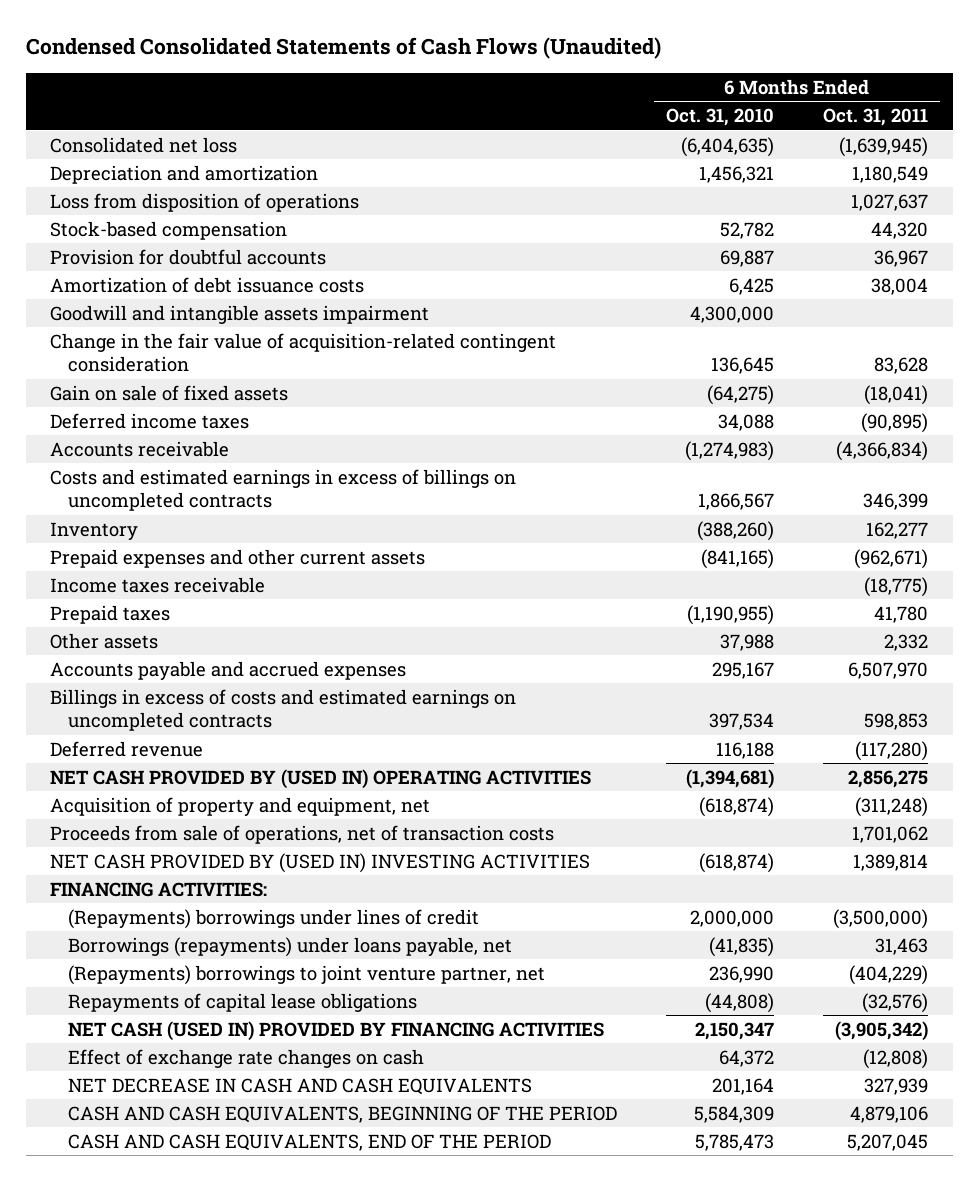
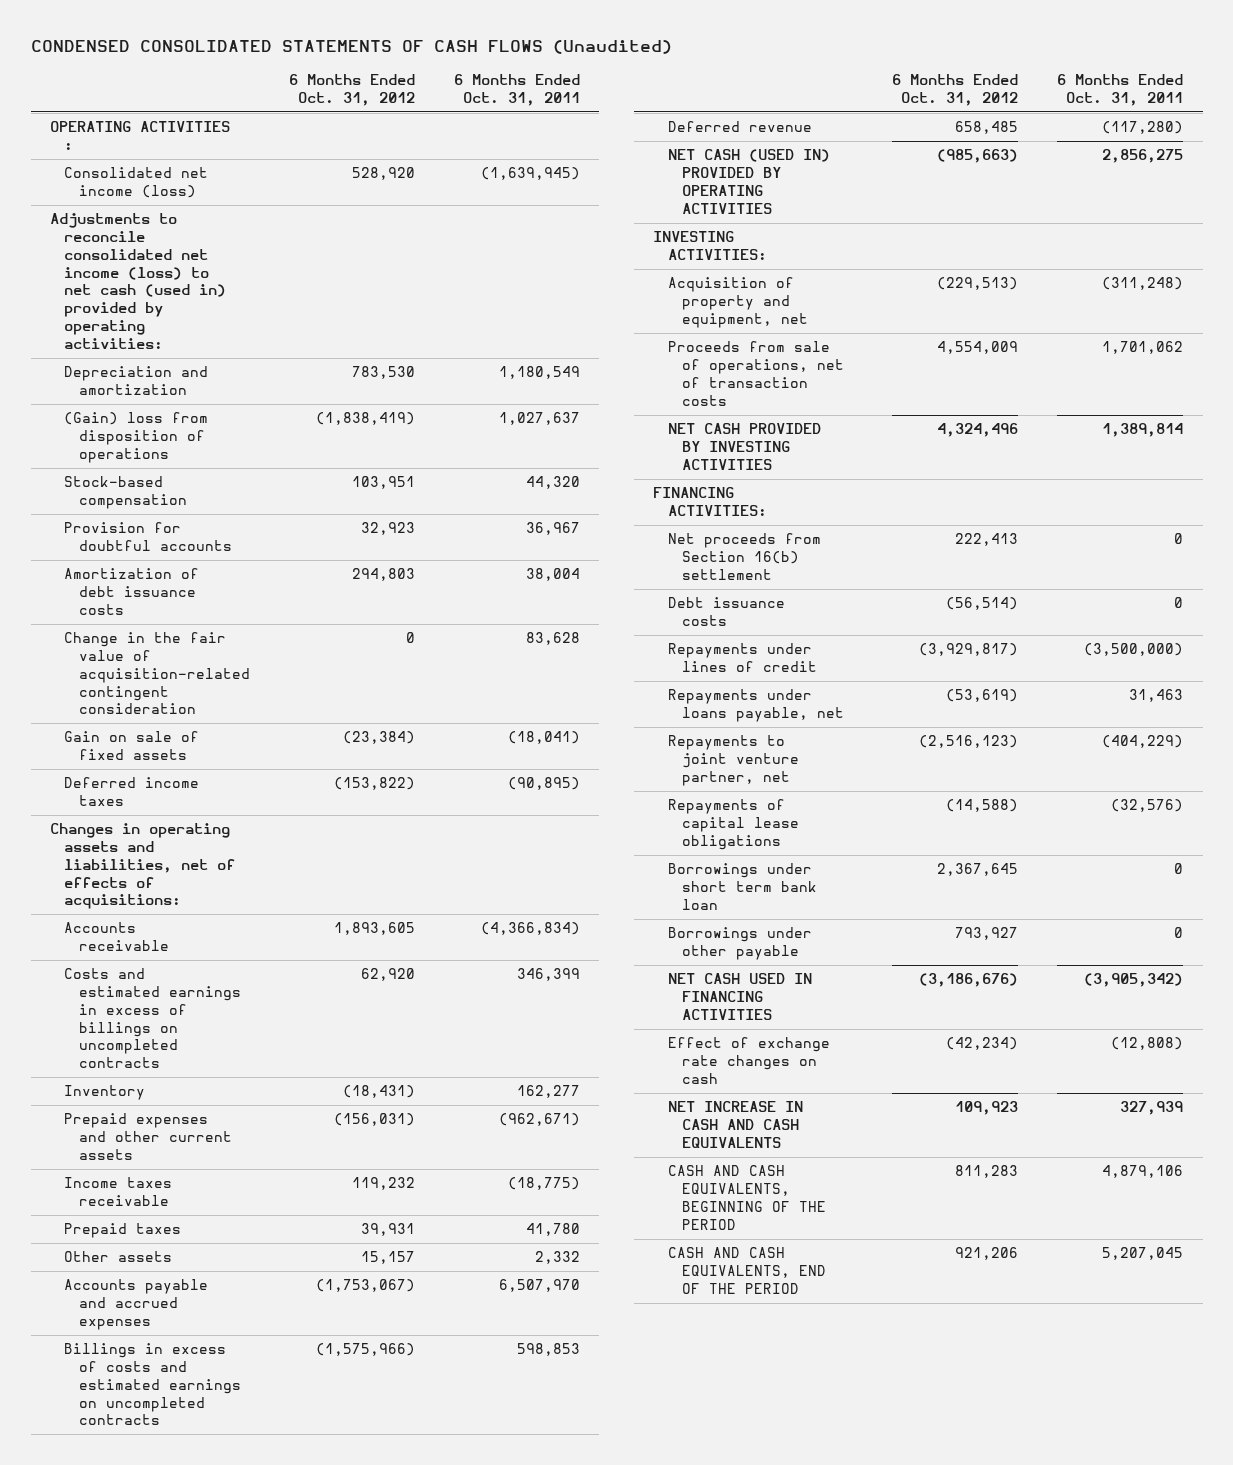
[25,37,661,60] Condensed Consolidated Statements of Cash Flows (Unaudited) -> [30,39,672,54] CONDENSED CONSOLIDATED STATEMENTS OF CASH FLOWS (Unaudited)
[665,108,774,127] Oct. 31, 2010 -> none
none -> [288,74,415,106] 6 Months Ended Oct. 31, 2012
none -> [50,121,231,151] OPERATING ACTIVITIES :
[50,136,238,153] Consolidated net loss -> [64,167,209,199] Consolidated net income (loss)
none -> [50,213,227,349] Adjustments to reconcile consolidated net income (loss) to net cash (used in) provided by operating activities:
[50,192,360,212] Loss from disposition of operations -> [64,412,209,463] (Gain) loss from disposition of operations
[50,304,430,324] Goodwill and intangible assets impairment -> none
none -> [50,823,236,910] Changes in operating assets and liabilities, net of effects of acquisitions:
[50,768,592,789] NET CASH PROVIDED BY (USED IN) OPERATING ACTIVITIES -> [667,149,830,214] NET CASH (USED IN) PROVIDED BY OPERATING ACTIVITIES
none -> [653,231,767,261] INVESTING ACTIVITIES:
[50,852,591,873] NET CASH PROVIDED BY (USED IN) INVESTING ACTIVITIES -> [667,423,821,470] NET CASH PROVIDED BY INVESTING ACTIVITIES
none -> [667,533,821,580] Net proceeds from Section 16(b) settlement
none -> [667,597,785,627] Debt issuance costs
[67,908,479,929] (Repayments) borrowings under lines of credit -> [667,643,817,673] Repayments under lines of credit
[67,936,512,957] Borrowings (repayments) under loans payable, net -> [667,689,844,723] Repayments under loans payable, net
[67,964,545,985] (Repayments) borrowings to joint venture partner, net -> [667,735,799,786] Repayments to joint venture partner, net
none -> [667,863,817,910] Borrowings under short term bank loan
none -> [667,927,812,961] Borrowings under other payable
[67,1020,604,1041] NET CASH (USED IN) PROVIDED BY FINANCING ACTIVITIES -> [667,973,812,1020] NET CASH USED IN FINANCING ACTIVITIES
[67,1077,532,1095] NET DECREASE IN CASH AND CASH EQUIVALENTS -> [667,1101,803,1148] NET INCREASE IN CASH AND CASH EQUIVALENTS

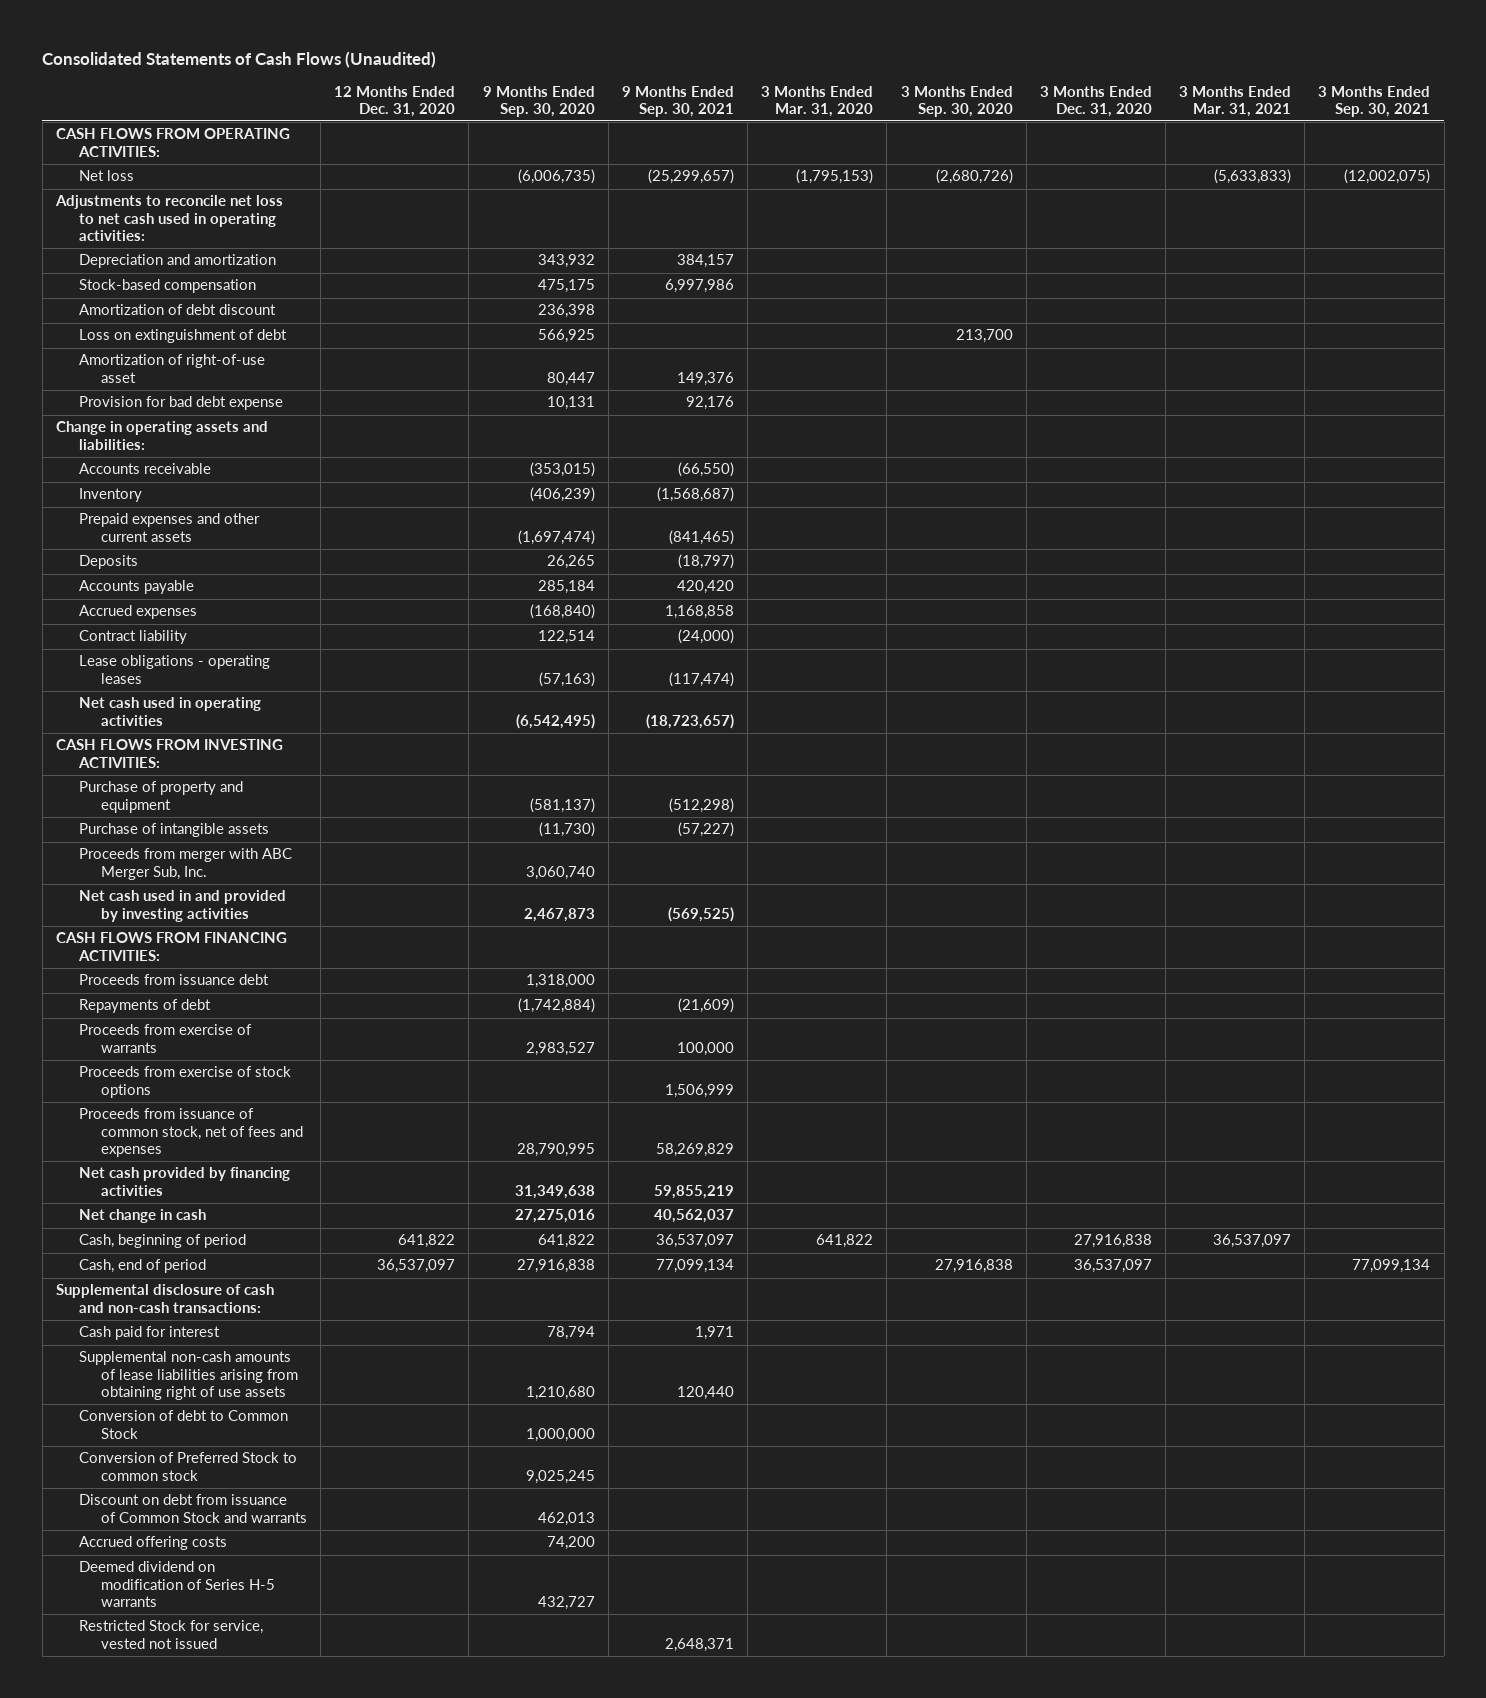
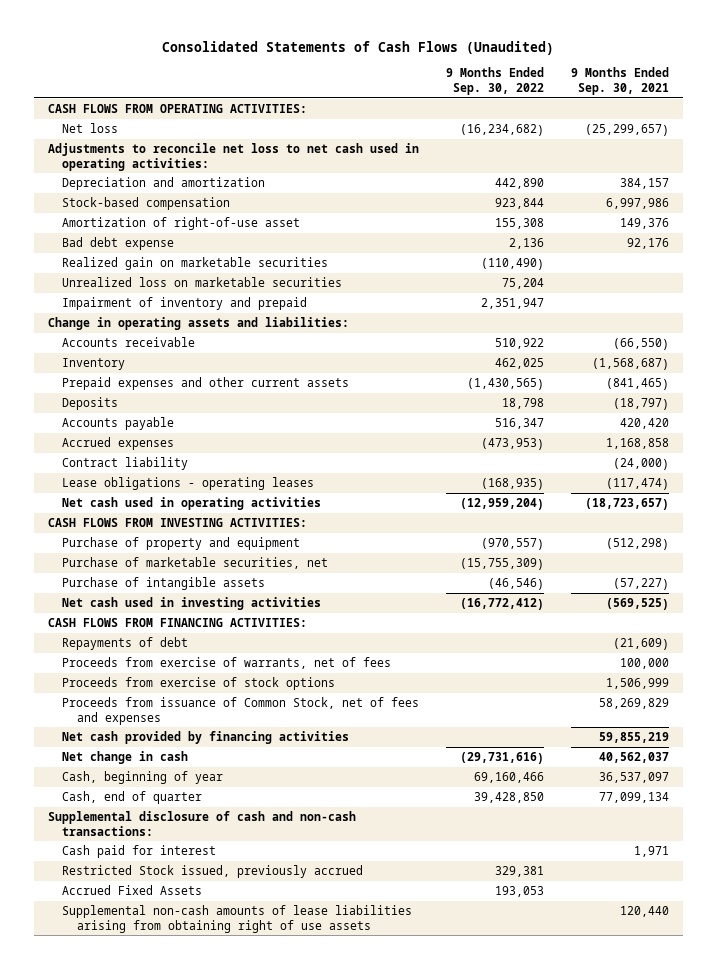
[334,85,456,117] 12 Months Ended Dec. 31, 2020 -> none
[482,85,595,117] 9 Months Ended Sep. 30, 2020 -> none
[761,85,874,117] 3 Months Ended Mar. 31, 2020 -> none
[900,85,1013,117] 3 Months Ended Sep. 30, 2020 -> none
[1039,85,1152,117] 3 Months Ended Dec. 31, 2020 -> none
[1179,85,1292,117] 3 Months Ended Mar. 31, 2021 -> none
[1318,85,1431,117] 3 Months Ended Sep. 30, 2021 -> none
none -> [446,67,545,96] 9 Months Ended Sep. 30, 2022
[78,304,276,316] Amortization of debt discount -> none
[78,329,287,344] Loss on extinguishment of debt -> none
[78,396,283,411] Provision for bad debt expense -> [62,236,175,250] Bad debt expense
none -> [62,256,329,270] Realized gain on marketable securities
none -> [62,276,343,287] Unrealized loss on marketable securities
none -> [62,296,308,310] Impairment of inventory and prepaid
none -> [62,556,329,569] Purchase of marketable securities, net
[78,848,292,880] Proceeds from merger with ABC Merger Sub, Inc. -> none
[78,890,286,922] Net cash used in and provided by investing activities -> [62,596,322,610] Net cash used in investing activities
[78,974,269,986] Proceeds from issuance debt -> none
[78,1024,252,1053] Proceeds from exercise of warrants -> [62,656,392,669] Proceeds from exercise of warrants, net of fees
[78,1108,304,1157] Proceeds from issuance of common stock, net of fees and expenses -> [62,696,420,725] Proceeds from issuance of Common Stock, net of fees and expenses
[78,1234,246,1249] Cash, beginning of period -> [62,770,224,784] Cash, beginning of year
[78,1259,206,1274] Cash, end of period -> [62,790,203,804] Cash, end of quarter
none -> [62,864,364,878] Restricted Stock issued, previously accrued
none -> [62,884,203,895] Accrued Fixed Assets
[78,1410,288,1439] Conversion of debt to Common Stock -> none
[78,1452,297,1481] Conversion of Preferred Stock to common stock -> none
[78,1494,308,1523] Discount on debt from issuance of Common Stock and warrants -> none
[78,1536,227,1551] Accrued offering costs -> none
[78,1561,276,1607] Deemed dividend on modification of Series H-5 warrants -> none
[78,1620,263,1649] Restricted Stock for service, vested not issued -> none

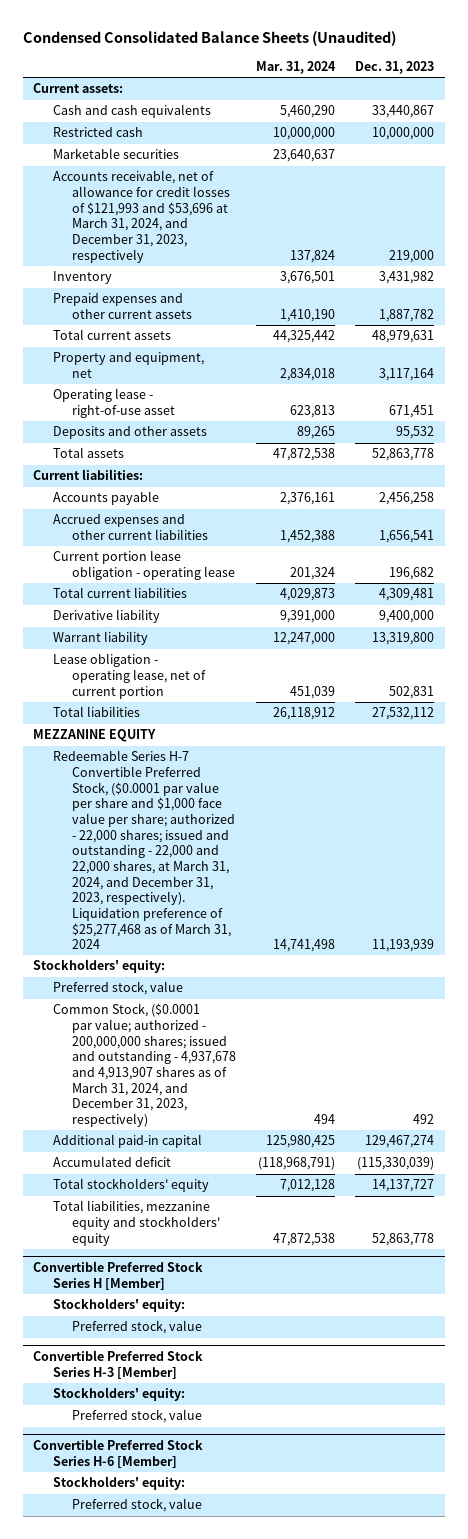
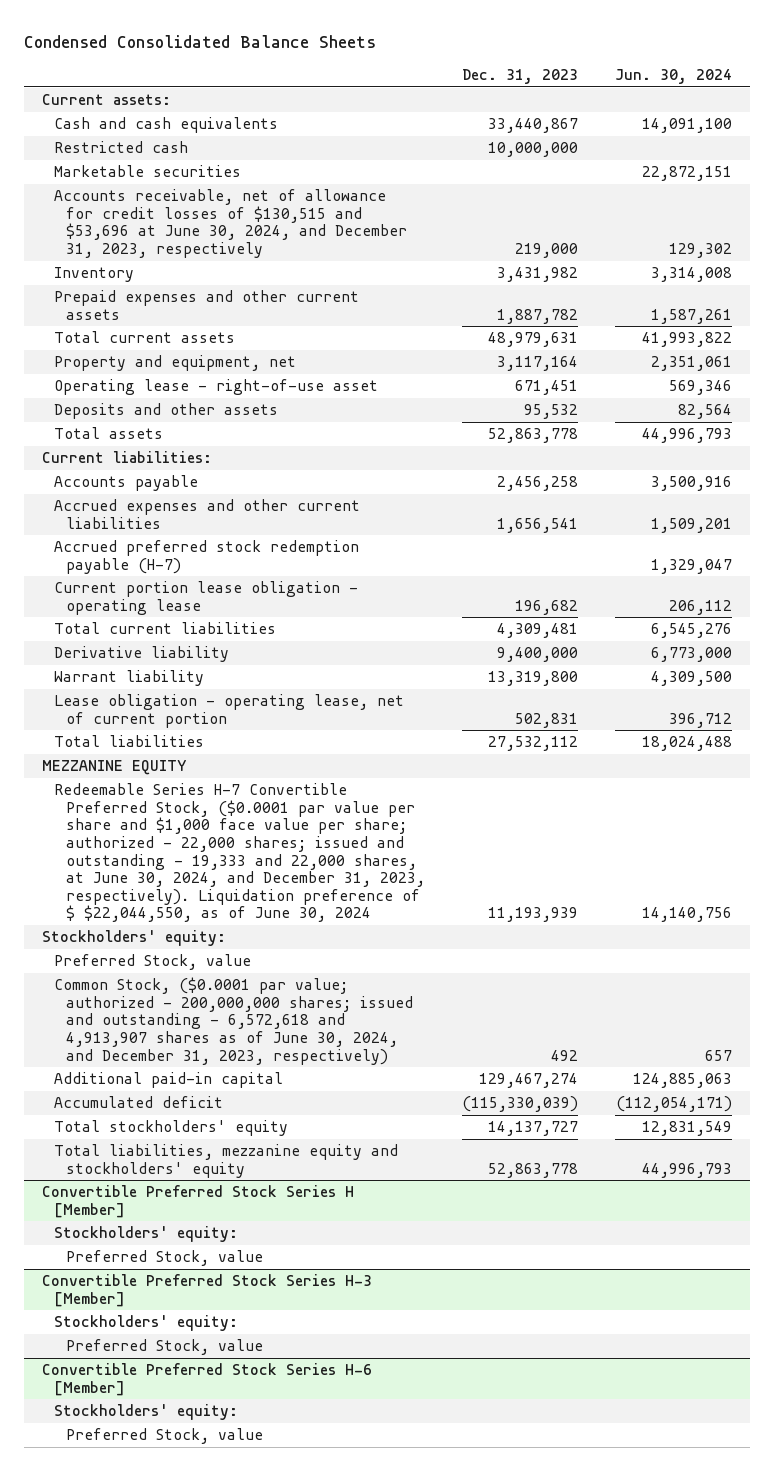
[23,31,397,47] Condensed Consolidated Balance Sheets (Unaudited) -> [24,34,377,48] Condensed Consolidated Balance Sheets
[256,61,337,75] Mar. 31, 2024 -> none
none -> [614,69,732,85] Jun. 30, 2024
[52,170,230,263] Accounts receivable, net of allowance for credit losses of $121,993 and $53,696 at March 31, 2024, and December 31, 2023, respectively -> [54,189,408,258] Accounts receivable, net of allowance for credit losses of $130,515 and $53,696 at June 30, 2024, and December 31, 2023, respectively
none -> [54,540,360,574] Accrued preferred stock redemption payable (H-7)
[52,750,235,950] Redeemable Series H-7 Convertible Preferred Stock, ($0.0001 par value per share and $1,000 face value per share; authorized - 22,000 shares; issued and outstanding - 22,000 and 22,000 shares, at March 31, 2024, and December 31, 2023, respectively). Liquidation preference of $25,277,468 as of March 31, 2024 -> [54,783,426,923] Redeemable Series H-7 Convertible Preferred Stock, ($0.0001 par value per share and $1,000 face value per share; authorized - 22,000 shares; issued and outstanding - 19,333 and 22,000 shares, at June 30, 2024, and December 31, 2023, respectively). Liquidation preference of $ $22,044,550, as of June 30, 2024
[52,981,183,996] Preferred stock, value -> [54,954,252,971] Preferred Stock, value
[52,1003,236,1127] Common Stock, ($0.0001 par value; authorized - 200,000,000 shares; issued and outstanding - 4,937,678 and 4,913,907 shares as of March 31, 2024, and December 31, 2023, respectively) -> [54,977,414,1065] Common Stock, ($0.0001 par value; authorized - 200,000,000 shares; issued and outstanding - 6,572,618 and 4,913,907 shares as of June 30, 2024, and December 31, 2023, respectively)
[71,1320,202,1335] Preferred stock, value -> [66,1250,264,1267] Preferred Stock, value
[71,1409,202,1424] Preferred stock, value -> [66,1339,264,1356] Preferred Stock, value
[71,1498,202,1513] Preferred stock, value -> [66,1428,264,1445] Preferred Stock, value

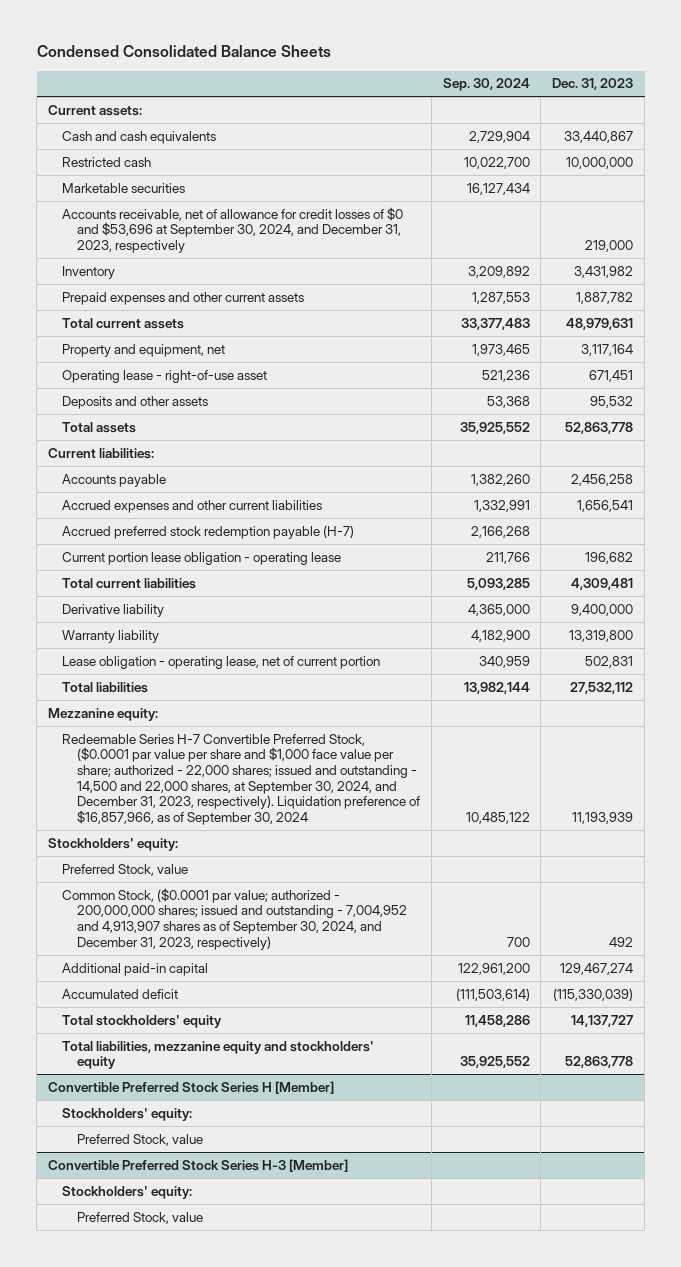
[614,69,732,85] Jun. 30, 2024 -> none
none -> [442,78,530,92] Sep. 30, 2024
[54,189,408,258] Accounts receivable, net of allowance for credit losses of $130,515 and $53,696 at June 30, 2024, and December 31, 2023, respectively -> [62,206,404,254] Accounts receivable, net of allowance for credit losses of $0 and $53,696 at September 30, 2024, and December 31, 2023, respectively
[54,670,205,687] Warrant liability -> [62,629,160,643] Warranty liability
[42,760,188,776] MEZZANINE EQUITY -> [48,707,159,721] Mezzanine equity:
[54,783,426,923] Redeemable Series H-7 Convertible Preferred Stock, ($0.0001 par value per share and $1,000 face value per share; authorized - 22,000 shares; issued and outstanding - 19,333 and 22,000 shares, at June 30, 2024, and December 31, 2023, respectively). Liquidation preference of $ $22,044,550, as of June 30, 2024 -> [62,733,420,826] Redeemable Series H-7 Convertible Preferred Stock, ($0.0001 par value per share and $1,000 face value per share; authorized - 22,000 shares; issued and outstanding - 14,500 and 22,000 shares, at September 30, 2024, and December 31, 2023, respectively). Liquidation preference of $16,857,966, as of September 30, 2024
[54,977,414,1065] Common Stock, ($0.0001 par value; authorized - 200,000,000 shares; issued and outstanding - 6,572,618 and 4,913,907 shares as of June 30, 2024, and December 31, 2023, respectively) -> [62,887,407,950] Common Stock, ($0.0001 par value; authorized - 200,000,000 shares; issued and outstanding - 7,004,952 and 4,913,907 shares as of September 30, 2024, and December 31, 2023, respectively)
[42,1363,373,1396] Convertible Preferred Stock Series H-6 [Member] -> none
[54,1404,239,1421] Stockholders' equity: -> none
[66,1428,264,1445] Preferred Stock, value -> none

